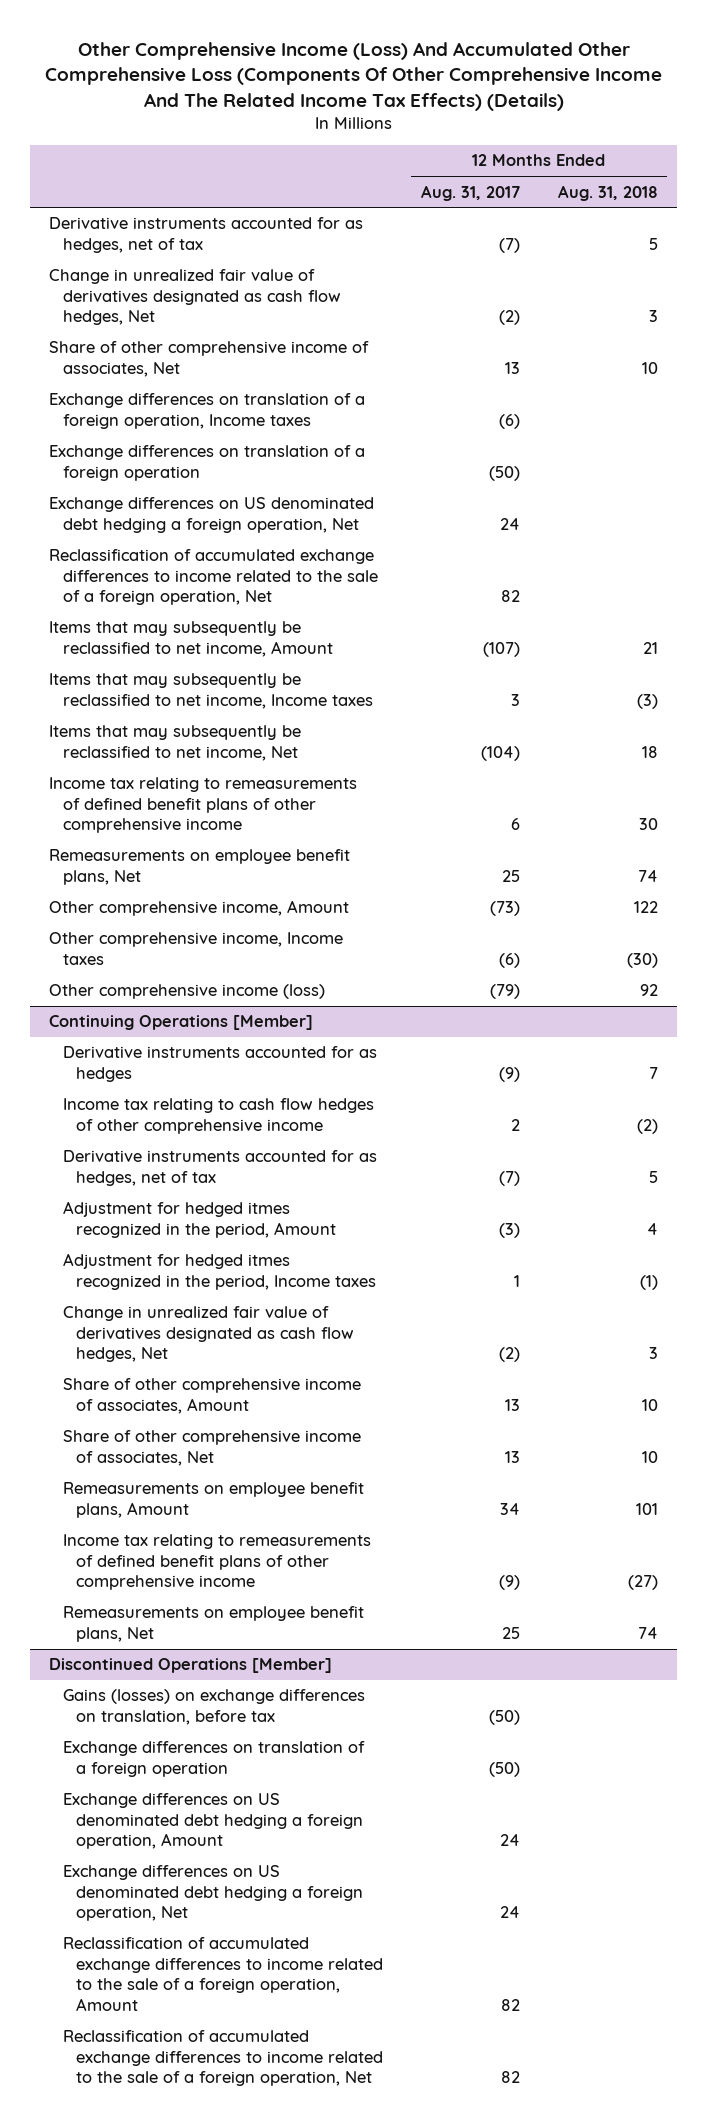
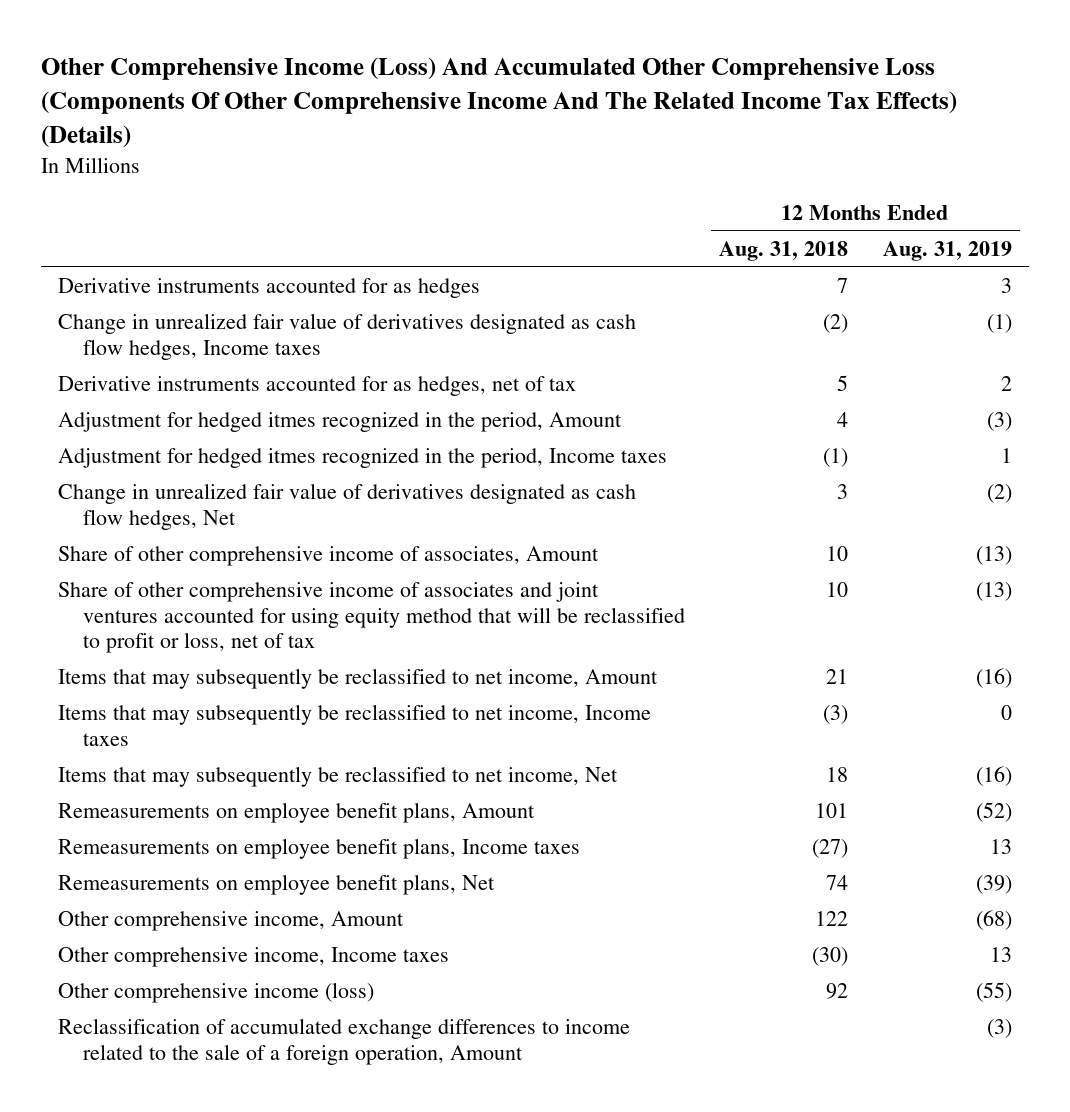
[420,184,520,201] Aug. 31, 2017 -> none
none -> [882,241,1012,262] Aug. 31, 2019
none -> [57,278,480,299] Derivative instruments accounted for as hedges
none -> [57,313,636,360] Change in unrealized fair value of derivatives designated as cash flow hedges, Income taxes
none -> [57,412,622,433] Adjustment for hedged itmes recognized in the period, Amount
none -> [57,448,667,469] Adjustment for hedged itmes recognized in the period, Income taxes
[49,393,366,429] Exchange differences on translation of a foreign operation, Income taxes -> none
[49,445,366,481] Exchange differences on translation of a foreign operation -> none
[49,497,375,533] Exchange differences on US denominated debt hedging a foreign operation, Net -> none
[49,549,378,606] Reclassification of accumulated exchange differences to income related to the sale of a foreign operation, Net -> none
none -> [57,546,599,567] Share of other comprehensive income of associates, Amount
[49,341,370,377] Share of other comprehensive income of associates, Net -> [57,582,685,654] Share of other comprehensive income of associates and joint ventures accounted for using equity method that will be reclassified to profit or loss, net of tax
none -> [57,802,535,824] Remeasurements on employee benefit plans, Amount
[49,777,358,834] Income tax relating to remeasurements of defined benefit plans of other comprehensive income -> [57,838,580,860] Remeasurements on employee benefit plans, Income taxes
[638,818,658,831] 30 -> [812,839,849,859] (27)
[49,1015,314,1031] Continuing Operations [Member] -> none
[62,1046,377,1082] Derivative instruments accounted for as hedges -> none
[62,1098,374,1134] Income tax relating to cash flow hedges of other comprehensive income -> none
[62,1150,377,1186] Derivative instruments accounted for as hedges, net of tax -> none
[62,1201,336,1238] Adjustment for hedged itmes recognized in the period, Amount -> none
[62,1253,376,1290] Adjustment for hedged itmes recognized in the period, Income taxes -> none
[62,1306,354,1363] Change in unrealized fair value of derivatives designated as cash flow hedges, Net -> none
[62,1378,361,1414] Share of other comprehensive income of associates, Amount -> none
[62,1430,361,1466] Share of other comprehensive income of associates, Net -> none
[62,1482,364,1518] Remeasurements on employee benefit plans, Amount -> none
[62,1534,371,1591] Income tax relating to remeasurements of defined benefit plans of other comprehensive income -> none
[62,1606,364,1642] Remeasurements on employee benefit plans, Net -> none
[49,1658,333,1674] Discontinued Operations [Member] -> none
[62,1689,365,1725] Gains (losses) on exchange differences on translation, before tax -> none
[62,1741,365,1777] Exchange differences on translation of a foreign operation -> none
[62,1793,363,1850] Exchange differences on US denominated debt hedging a foreign operation, Amount -> none
[62,1865,363,1922] Exchange differences on US denominated debt hedging a foreign operation, Net -> none
[62,2030,383,2087] Reclassification of accumulated exchange differences to income related to the sale of a foreign operation, Net -> none

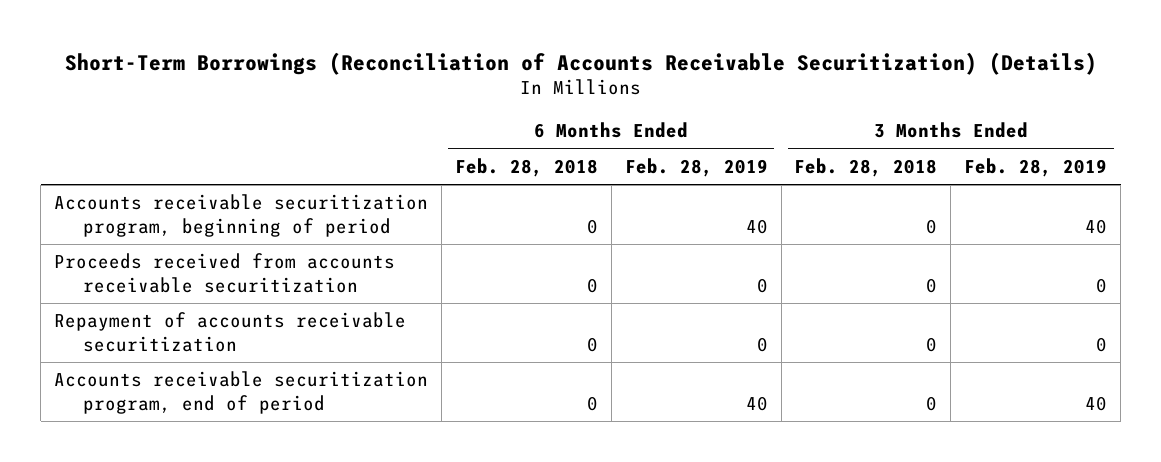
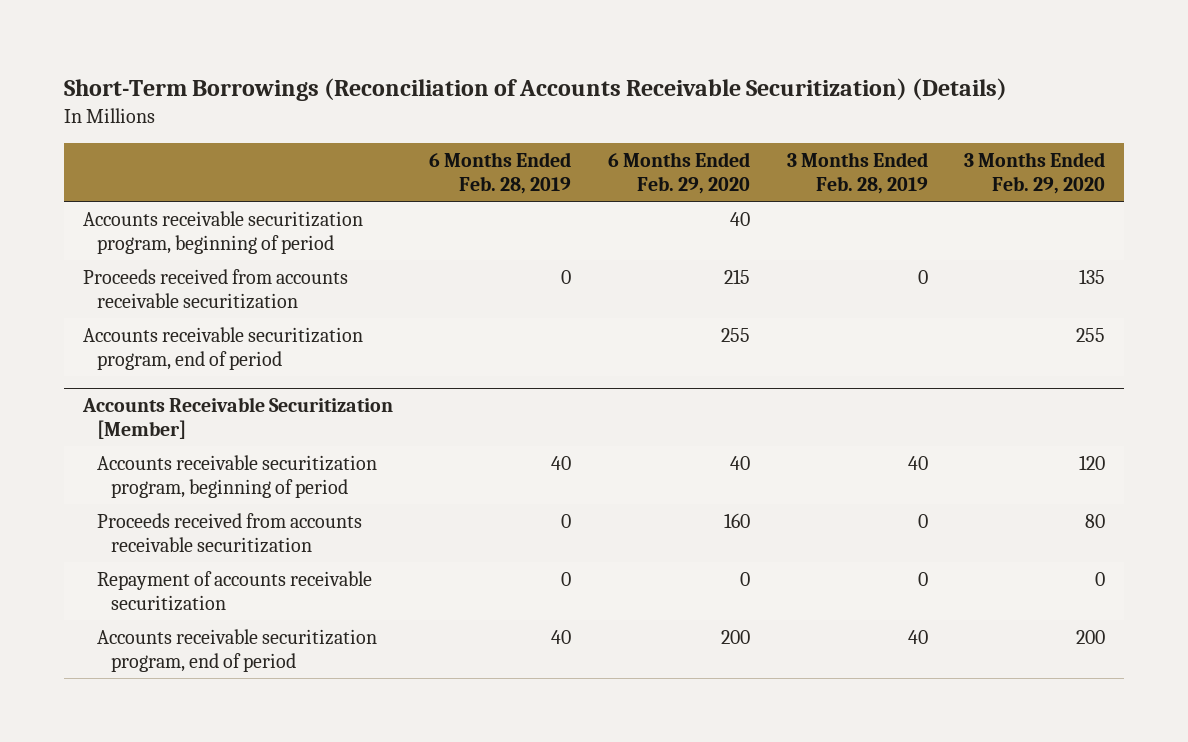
[454,157,598,177] Feb. 28, 2018 -> none
[794,157,938,177] Feb. 28, 2018 -> none
none -> [607,152,750,195] 6 Months Ended Feb. 29, 2020
none -> [964,152,1106,195] 3 Months Ended Feb. 29, 2020
none -> [82,210,363,254] Accounts receivable securitization program, beginning of period
none -> [82,268,348,309] Proceeds received from accounts receivable securitization
none -> [82,326,363,370] Accounts receivable securitization program, end of period
none -> [81,396,393,439] Accounts Receivable Securitization [Member]

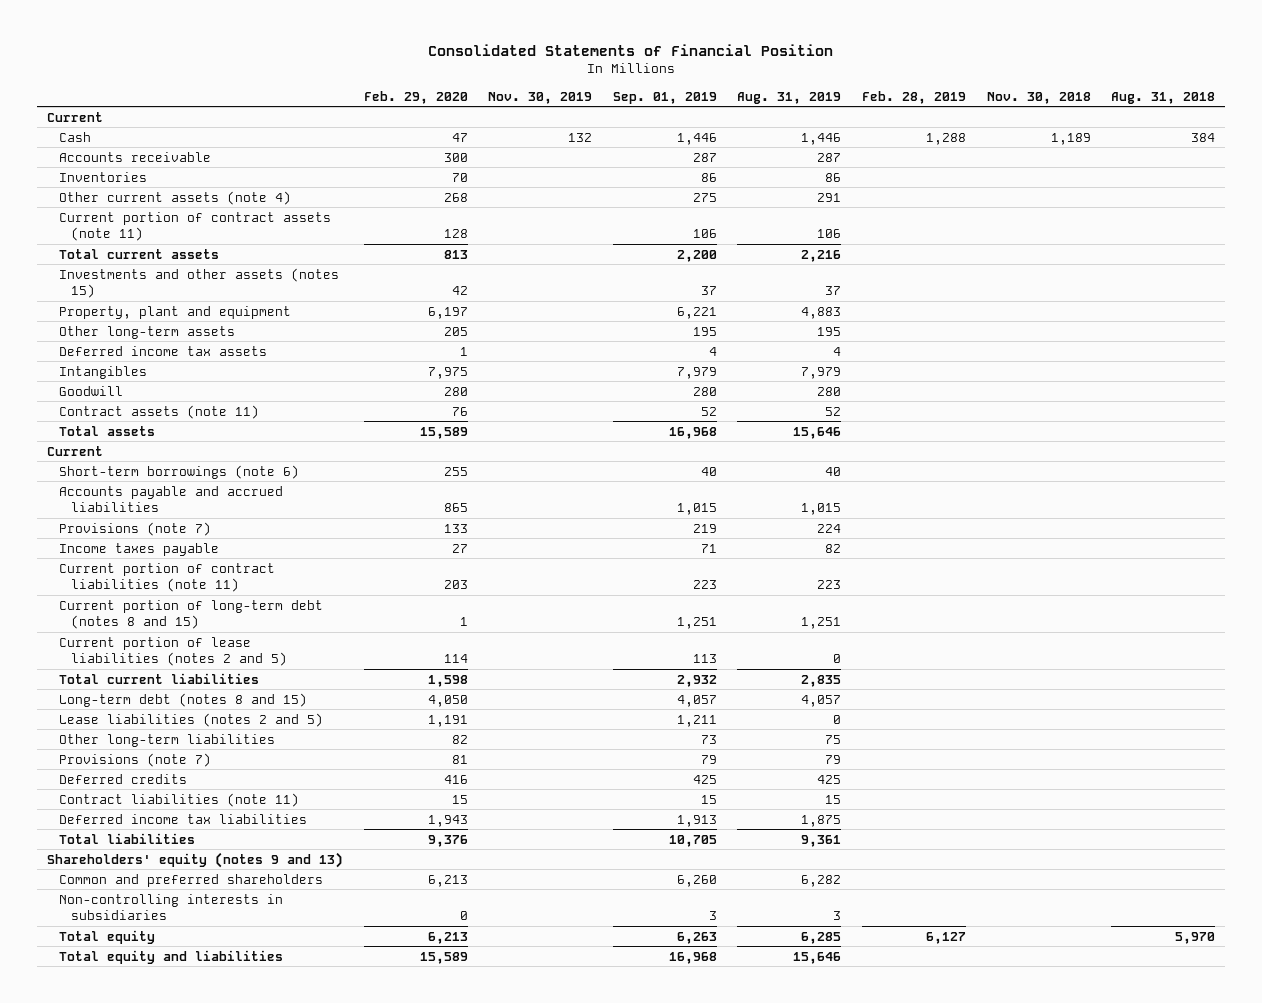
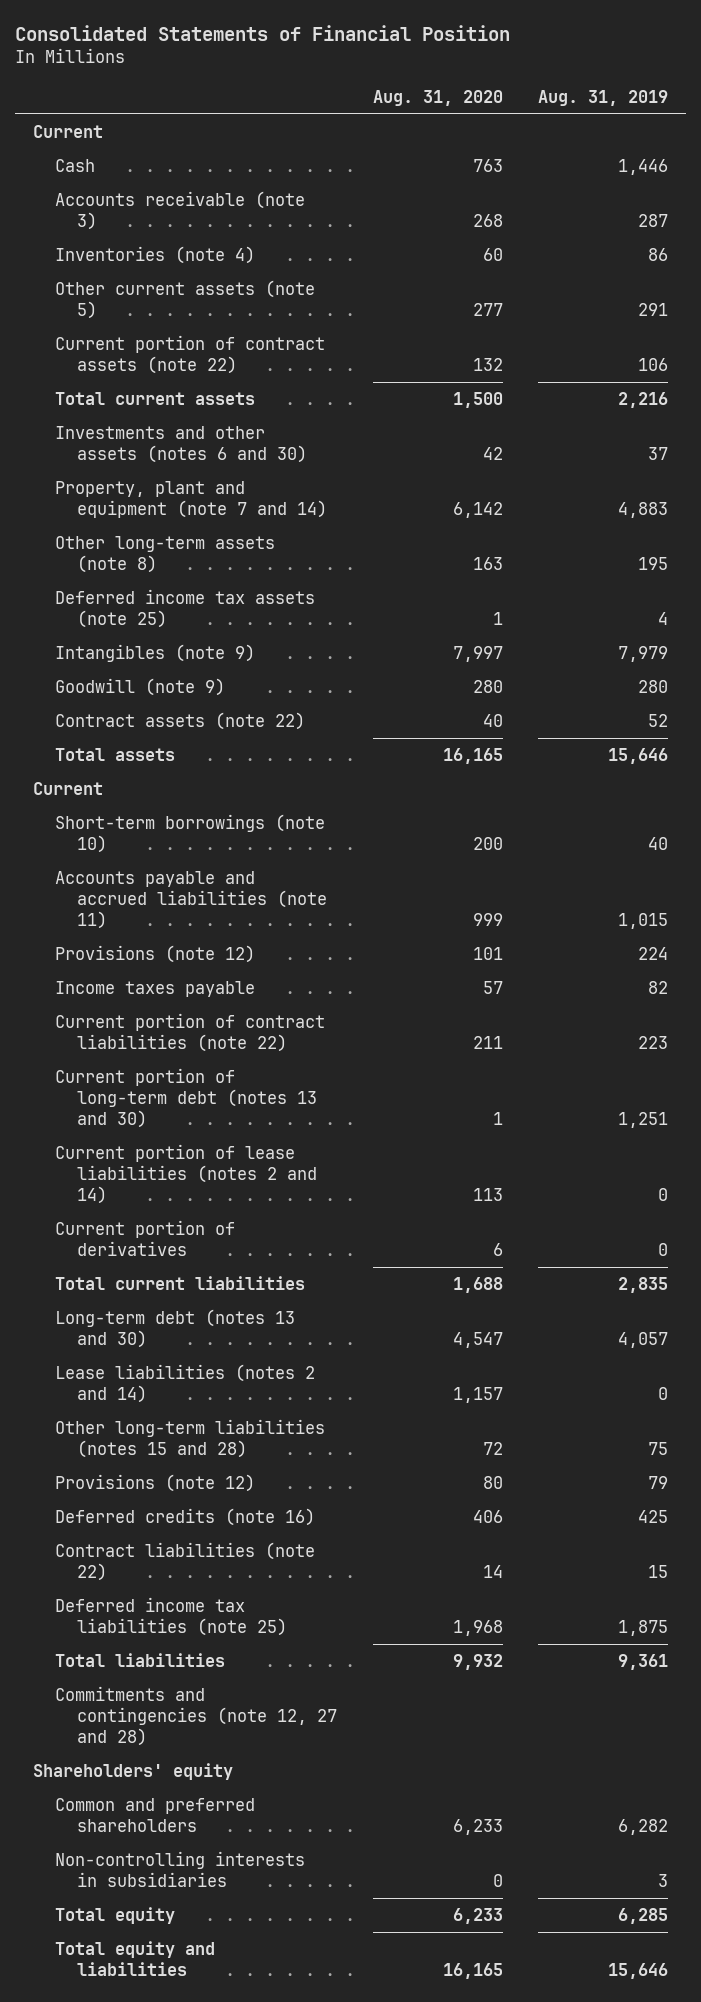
[363,90,468,104] Feb. 29, 2020 -> none
[488,91,593,104] Nov. 30, 2019 -> none
[612,91,717,104] Sep. 01, 2019 -> none
[862,90,967,104] Feb. 28, 2019 -> none
[986,91,1091,104] Nov. 30, 2018 -> none
[1111,91,1216,104] Aug. 31, 2018 -> none
none -> [372,89,503,106] Aug. 31, 2020
[59,151,212,162] Accounts receivable -> [54,191,305,231] Accounts receivable (note 3)
[59,171,148,182] Inventories -> [54,246,255,265] Inventories (note 4)
[59,190,292,205] Other current assets (note 4) -> [54,280,315,320] Other current assets (note 5)
[59,211,332,241] Current portion of contract assets (note 11) -> [54,335,325,375] Current portion of contract assets (note 22)
[59,267,340,298] Investments and other assets (notes 15) -> [54,426,307,464] Investments and other assets (notes 6 and 30)
[59,305,292,319] Property, plant and equipment -> [54,481,327,519] Property, plant and equipment (note 7 and 14)
[59,325,236,339] Other long-term assets -> [54,536,275,574] Other long-term assets (note 8)
[59,345,268,356] Deferred income tax assets -> [54,589,315,629] Deferred income tax assets (note 25)
[59,365,148,379] Intangibles -> [54,644,255,663] Intangibles (note 9)
[59,385,124,396] Goodwill -> [54,678,225,697] Goodwill (note 9)
[59,404,260,419] Contract assets (note 11) -> [54,712,305,731] Contract assets (note 22)
[59,464,300,479] Short-term borrowings (note 6) -> [54,814,325,854] Short-term borrowings (note 10)
[59,485,284,512] Accounts payable and accrued liabilities -> [54,871,327,930] Accounts payable and accrued liabilities (note 11)
[59,521,212,536] Provisions (note 7) -> [54,945,255,964] Provisions (note 12)
[59,562,276,592] Current portion of contract liabilities (note 11) -> [54,1013,325,1053] Current portion of contract liabilities (note 22)
[59,599,324,629] Current portion of long-term debt (notes 8 and 15) -> [54,1068,317,1129] Current portion of long-term debt (notes 13 and 30)
[59,636,287,666] Current portion of lease liabilities (notes 2 and 5) -> [54,1144,317,1205] Current portion of lease liabilities (notes 2 and 14)
none -> [54,1220,235,1257] Current portion of derivatives
[59,692,308,707] Long-term debt (notes 8 and 15) -> [54,1309,295,1349] Long-term debt (notes 13 and 30)
[59,712,324,727] Lease liabilities (notes 2 and 5) -> [54,1364,315,1404] Lease liabilities (notes 2 and 14)
[59,733,276,747] Other long-term liabilities -> [54,1419,325,1459] Other long-term liabilities (notes 15 and 28)
[59,752,212,767] Provisions (note 7) -> [54,1474,255,1493] Provisions (note 12)
[59,773,188,784] Deferred credits -> [54,1508,315,1527] Deferred credits (note 16)
[59,792,300,807] Contract liabilities (note 11) -> [54,1542,315,1582] Contract liabilities (note 22)
[59,813,308,824] Deferred income tax liabilities -> [54,1597,287,1637] Deferred income tax liabilities (note 25)
none -> [54,1686,337,1747] Commitments and contingencies (note 12, 27 and 28)
[47,851,344,868] Shareholders' equity (notes 9 and 13) -> [32,1763,233,1781] Shareholders' equity

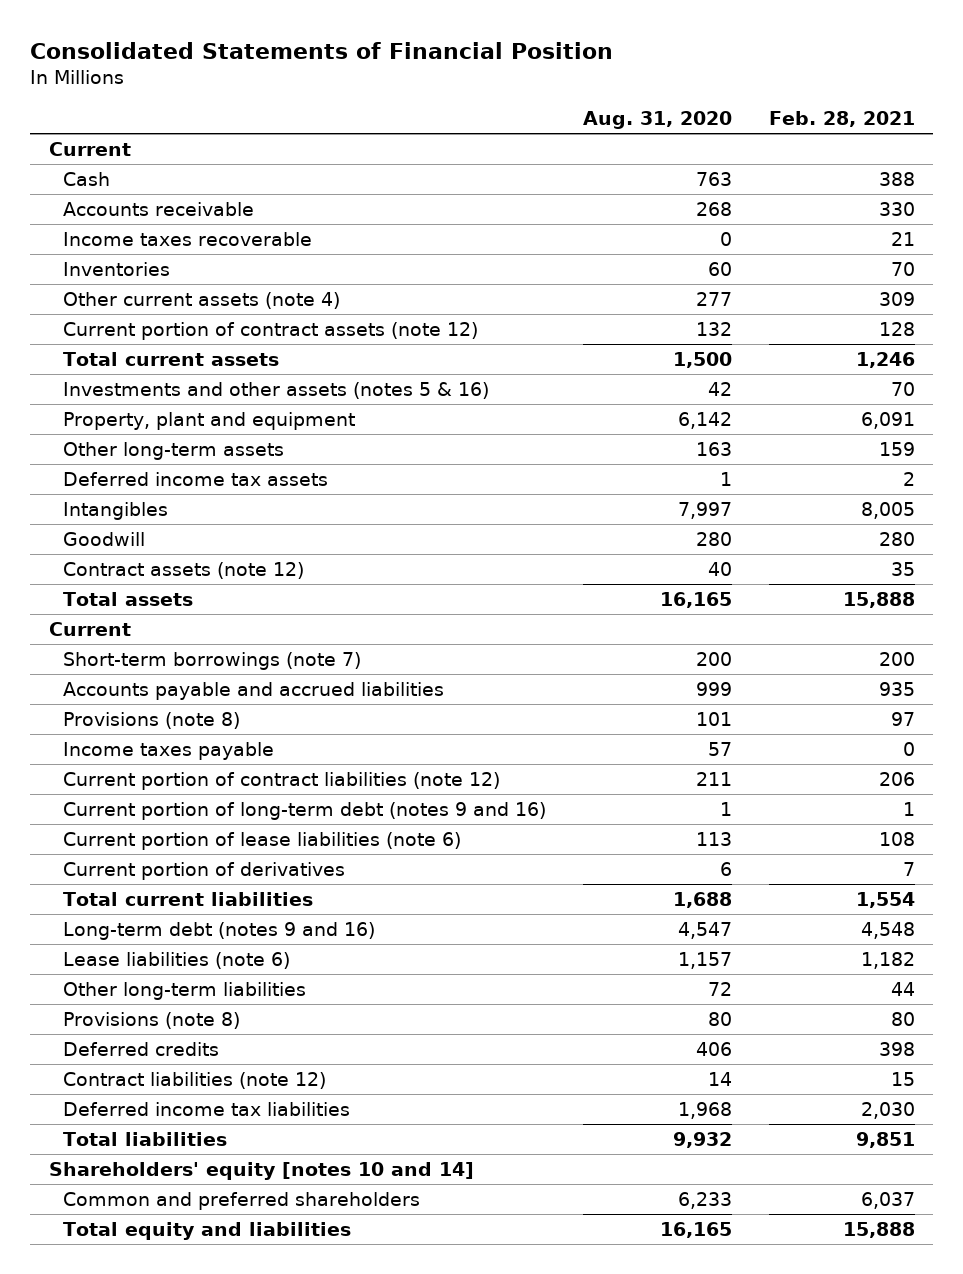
[538,89,669,106] Aug. 31, 2019 -> none
none -> [768,111,915,128] Feb. 28, 2021
[54,191,305,231] Accounts receivable (note 3) -> [63,201,255,216] Accounts receivable
none -> [63,231,313,246] Income taxes recoverable
[54,246,255,265] Inventories (note 4) -> [63,261,171,276] Inventories
[54,280,315,320] Other current assets (note 5) -> [63,291,341,309] Other current assets (note 4)
[54,335,325,375] Current portion of contract assets (note 22) -> [63,321,479,340] Current portion of contract assets (note 12)
[54,426,307,464] Investments and other assets (notes 6 and 30) -> [63,381,490,399] Investments and other assets (notes 5 & 16)
[54,481,327,519] Property, plant and equipment (note 7 and 14) -> [63,411,356,430] Property, plant and equipment
[54,536,275,574] Other long-term assets (note 8) -> [63,441,285,460] Other long-term assets
[54,589,315,629] Deferred income tax assets (note 25) -> [63,471,329,486] Deferred income tax assets
[54,644,255,663] Intangibles (note 9) -> [63,501,169,520] Intangibles
[54,678,225,697] Goodwill (note 9) -> [63,531,146,546] Goodwill
[54,712,305,731] Contract assets (note 22) -> [63,561,305,579] Contract assets (note 12)
[54,814,325,854] Short-term borrowings (note 10) -> [63,651,362,670] Short-term borrowings (note 7)
[54,871,327,930] Accounts payable and accrued liabilities (note 11) -> [63,681,445,700] Accounts payable and accrued liabilities
[54,945,255,964] Provisions (note 12) -> [63,711,241,729] Provisions (note 8)
[54,1013,325,1053] Current portion of contract liabilities (note 22) -> [63,771,501,790] Current portion of contract liabilities (note 12)
[54,1068,317,1129] Current portion of long-term debt (notes 13 and 30) -> [63,801,547,820] Current portion of long-term debt (notes 9 and 16)
[54,1144,317,1205] Current portion of lease liabilities (notes 2 and 14) -> [63,831,462,850] Current portion of lease liabilities (note 6)
[54,1309,295,1349] Long-term debt (notes 13 and 30) -> [63,921,376,940] Long-term debt (notes 9 and 16)
[54,1364,315,1404] Lease liabilities (notes 2 and 14) -> [63,951,291,969] Lease liabilities (note 6)
[54,1419,325,1459] Other long-term liabilities (notes 15 and 28) -> [63,981,307,1000] Other long-term liabilities
[54,1474,255,1493] Provisions (note 12) -> [63,1011,241,1029] Provisions (note 8)
[54,1508,315,1527] Deferred credits (note 16) -> [63,1041,220,1056] Deferred credits
[54,1542,315,1582] Contract liabilities (note 22) -> [63,1071,327,1089] Contract liabilities (note 12)
[54,1597,287,1637] Deferred income tax liabilities (note 25) -> [63,1101,351,1116] Deferred income tax liabilities
[54,1686,337,1747] Commitments and contingencies (note 12, 27 and 28) -> none
[32,1763,233,1781] Shareholders' equity -> [48,1161,474,1180] Shareholders' equity [notes 10 and 14]
[54,1851,305,1888] Non-controlling interests in subsidiaries -> none
[54,1907,175,1925] Total equity -> none

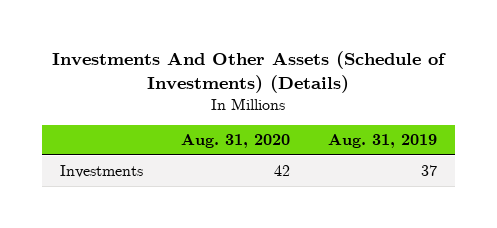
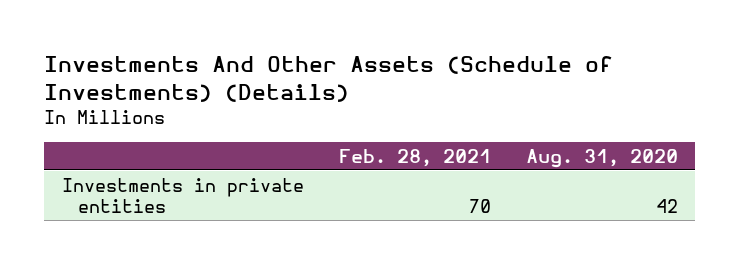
[327,134,437,149] Aug. 31, 2019 -> none
none -> [338,148,491,167] Feb. 28, 2021
[60,165,144,179] Investments -> [61,177,304,213] Investments in private entities

